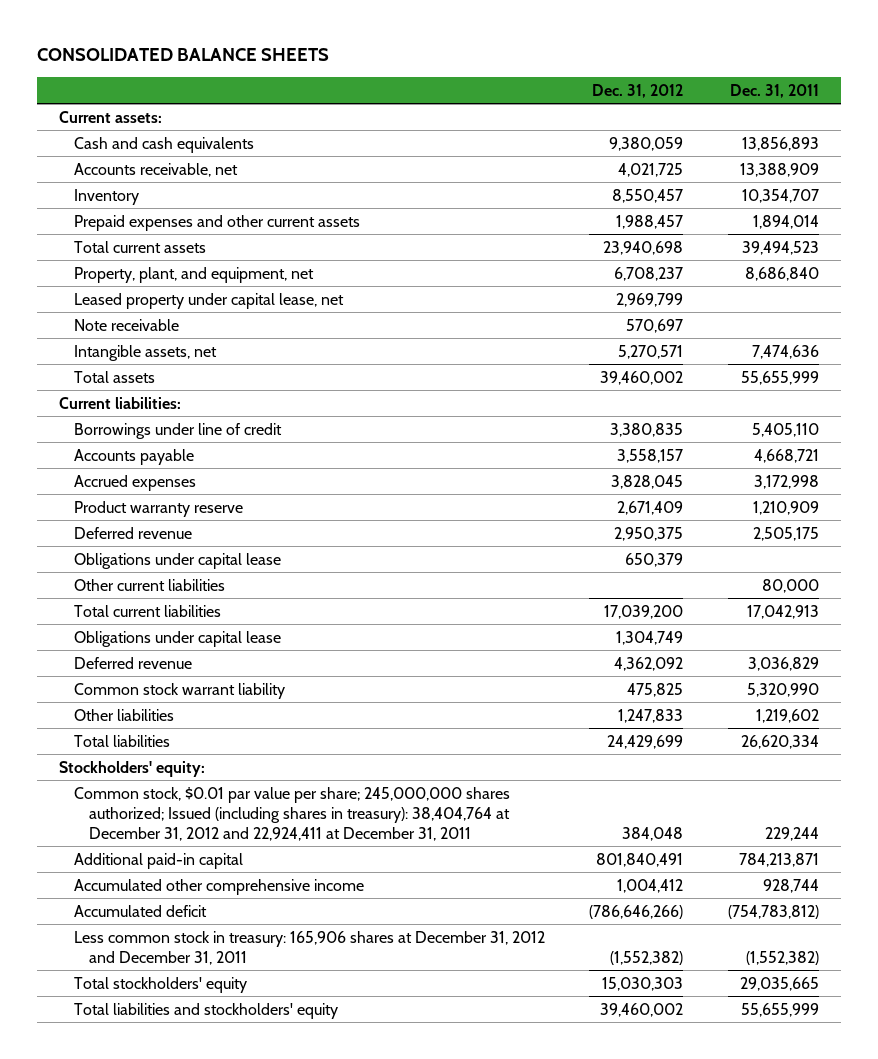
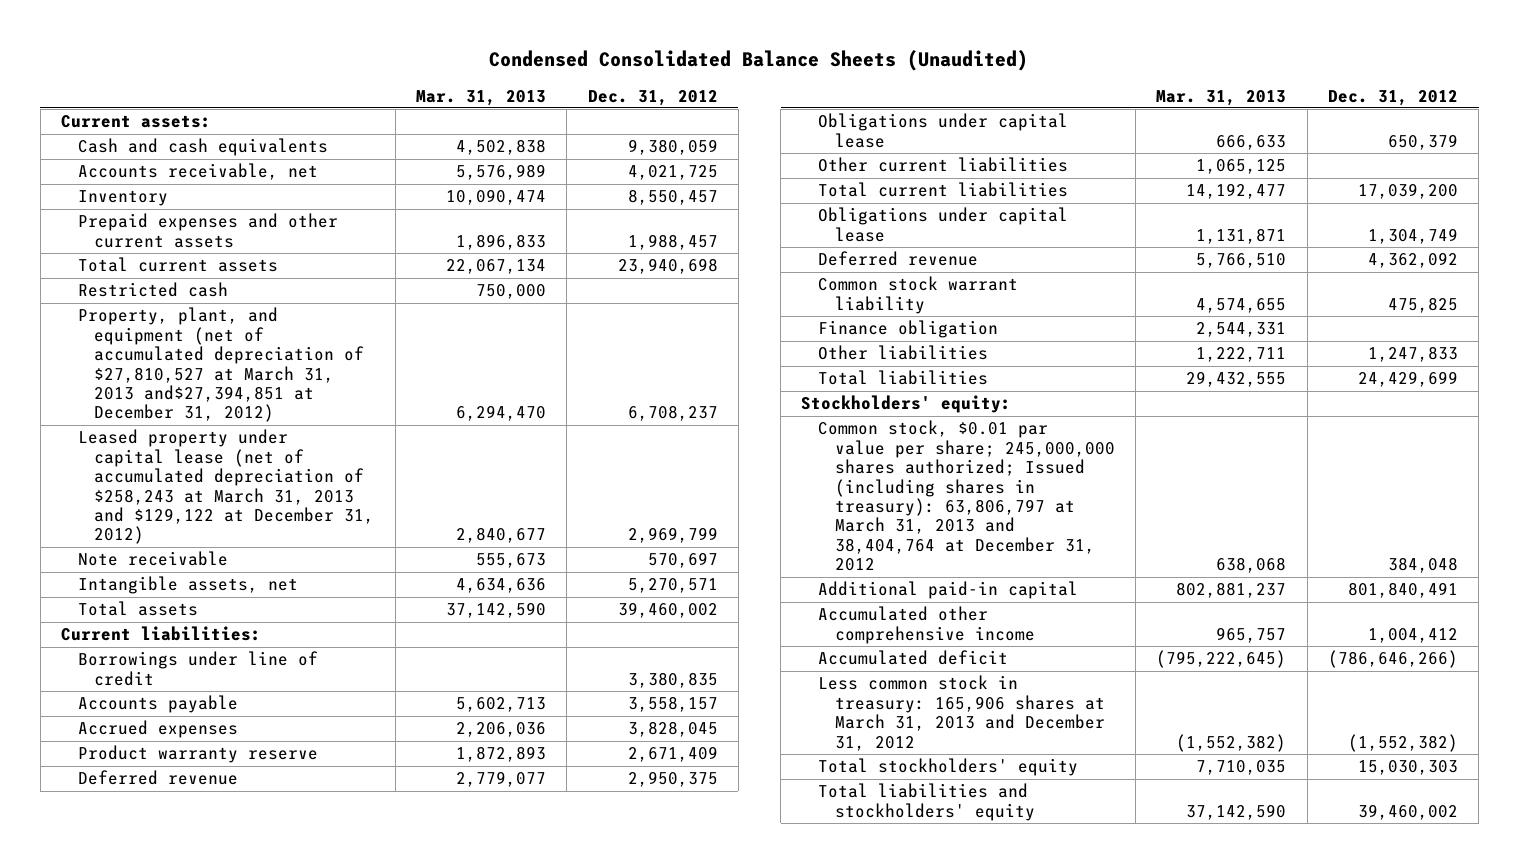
[36,48,329,62] CONSOLIDATED BALANCE SHEETS -> [489,50,1029,72] Condensed Consolidated Balance Sheets (Unaudited)
[730,83,820,98] Dec. 31, 2011 -> none
none -> [415,89,546,106] Mar. 31, 2013
none -> [77,282,228,298] Restricted cash
[73,266,314,283] Property, plant, and equipment, net -> [77,307,365,423] Property, plant, and equipment (net of accumulated depreciation of $27,810,527 at March 31, 2013 and$27,394,851 at December 31, 2012)
[73,292,344,309] Leased property under capital lease, net -> [77,429,375,545] Leased property under capital lease (net of accumulated depreciation of $258,243 at March 31, 2013 and $129,122 at December 31, 2012)
none -> [818,320,999,339] Finance obligation
[73,786,510,841] Common stock, $0.01 par value per share; 245,000,000 shares authorized; Issued (including shares in treasury): 38,404,764 at December 31, 2012 and 22,924,411 at December 31, 2011 -> [818,420,1115,572] Common stock, $0.01 par value per share; 245,000,000 shares authorized; Issued (including shares in treasury): 63,806,797 at March 31, 2013 and 38,404,764 at December 31, 2012
[73,930,545,965] Less common stock in treasury: 165,906 shares at December 31, 2012 and December 31, 2011 -> [818,675,1105,751] Less common stock in treasury: 165,906 shares at March 31, 2013 and December 31, 2012

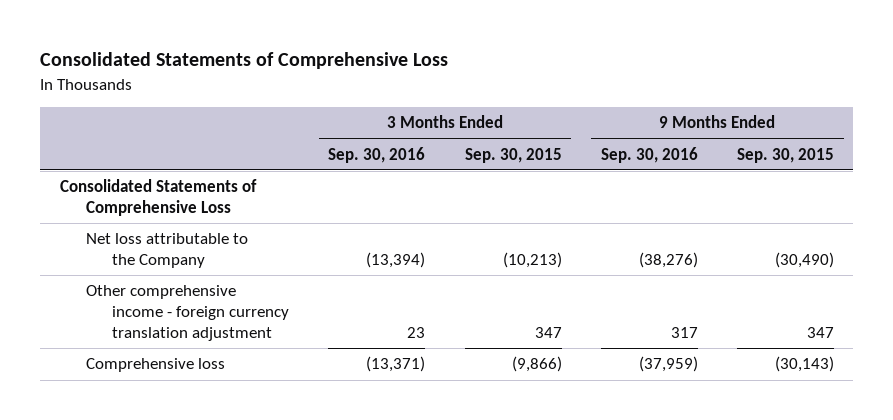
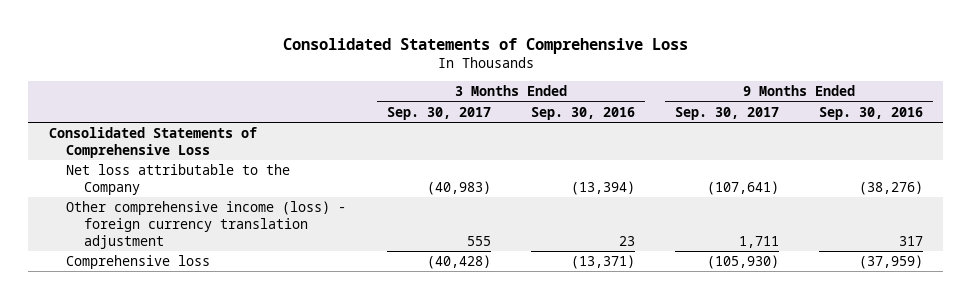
[464,147,562,163] Sep. 30, 2015 -> none
[736,147,834,163] Sep. 30, 2015 -> none
none -> [386,106,491,120] Sep. 30, 2017
none -> [674,106,779,120] Sep. 30, 2017
[85,285,290,341] Other comprehensive income - foreign currency translation adjustment -> [66,201,347,249] Other comprehensive income (loss) - foreign currency translation adjustment

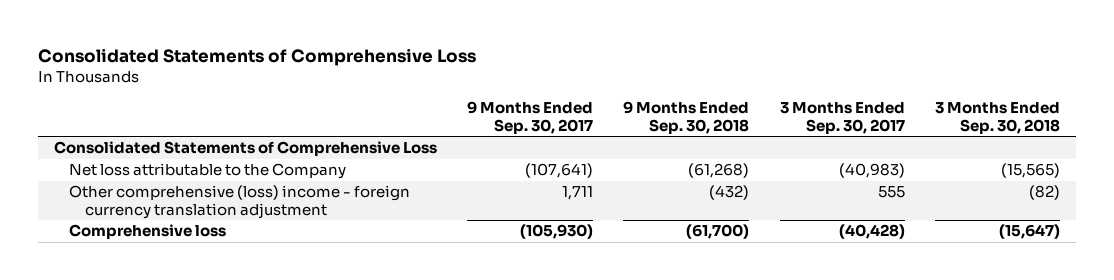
[530,106,635,120] Sep. 30, 2016 -> none
[819,106,924,120] Sep. 30, 2016 -> none
none -> [623,101,750,134] 9 Months Ended Sep. 30, 2018
none -> [935,102,1061,134] 3 Months Ended Sep. 30, 2018
[66,201,347,249] Other comprehensive income (loss) - foreign currency translation adjustment -> [69,185,411,219] Other comprehensive (loss) income - foreign currency translation adjustment

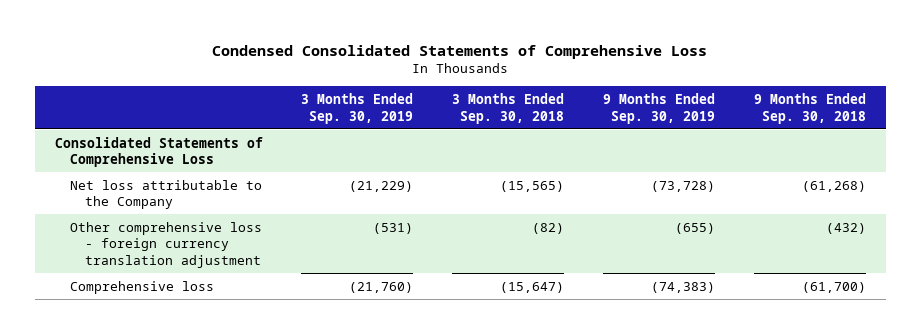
[38,47,477,66] Consolidated Statements of Comprehensive Loss -> [212,44,708,59] Condensed Consolidated Statements of Comprehensive Loss
[467,101,594,134] 9 Months Ended Sep. 30, 2017 -> none
[779,102,905,134] 3 Months Ended Sep. 30, 2017 -> none
none -> [301,93,414,124] 3 Months Ended Sep. 30, 2019
none -> [603,93,716,124] 9 Months Ended Sep. 30, 2019
[69,185,411,219] Other comprehensive (loss) income - foreign currency translation adjustment -> [69,221,262,268] Other comprehensive loss - foreign currency translation adjustment

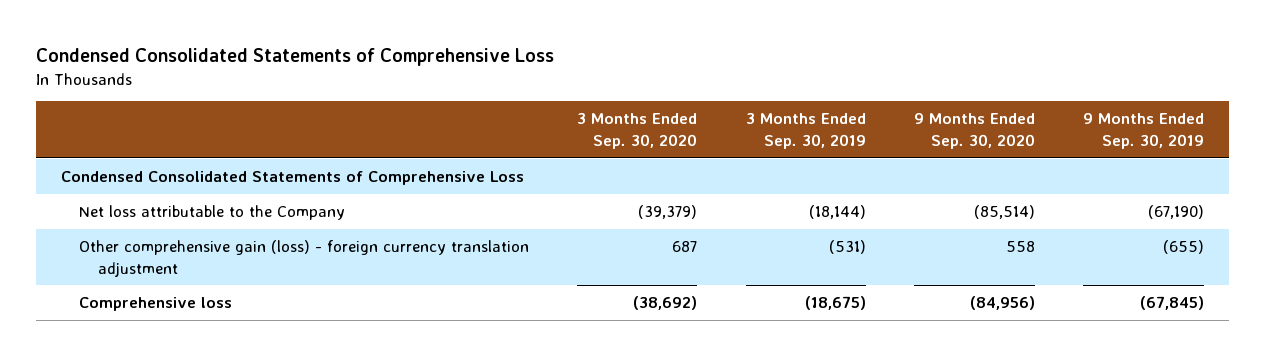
[452,93,565,124] 3 Months Ended Sep. 30, 2018 -> none
[754,93,867,124] 9 Months Ended Sep. 30, 2018 -> none
none -> [577,113,698,150] 3 Months Ended Sep. 30, 2020
none -> [914,113,1036,150] 9 Months Ended Sep. 30, 2020
[54,136,263,168] Consolidated Statements of Comprehensive Loss -> [60,171,524,186] Condensed Consolidated Statements of Comprehensive Loss
[349,180,414,192] (21,229) -> [808,205,866,220] (18,144)
[651,180,716,192] (73,728) -> [1148,205,1205,220] (67,190)
[69,221,262,268] Other comprehensive loss - foreign currency translation adjustment -> [79,240,530,277] Other comprehensive gain (loss) - foreign currency translation adjustment
[349,281,414,293] (21,760) -> [804,296,866,311] (18,675)
[651,281,716,293] (74,383) -> [1140,296,1205,311] (67,845)

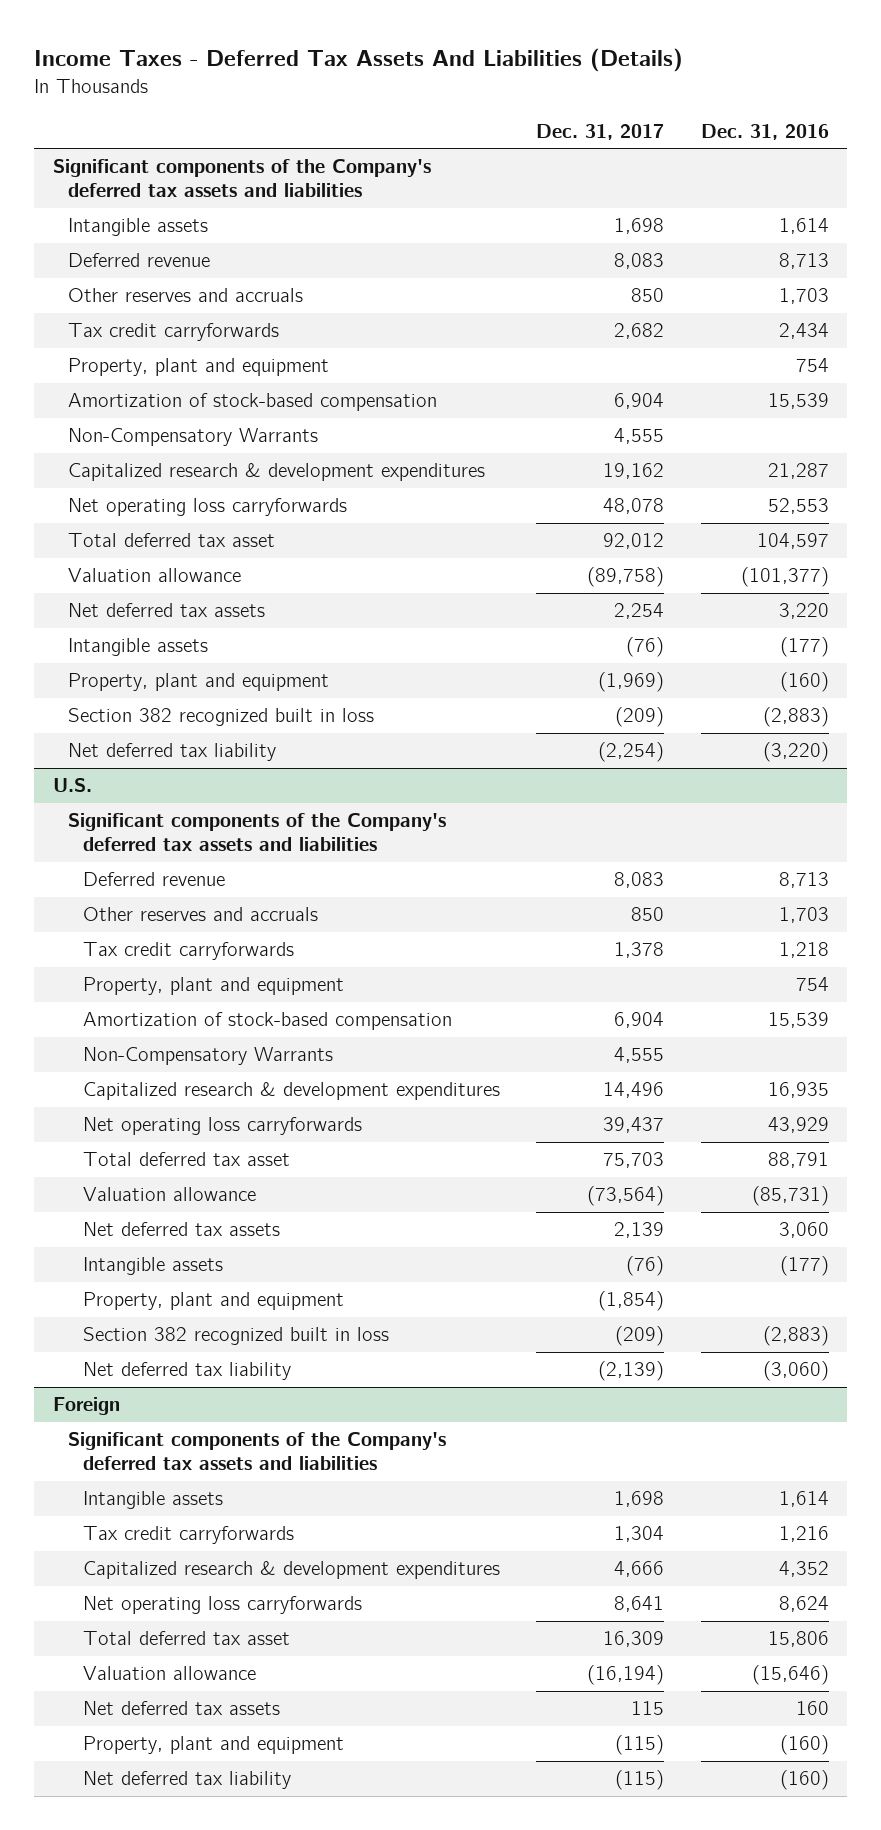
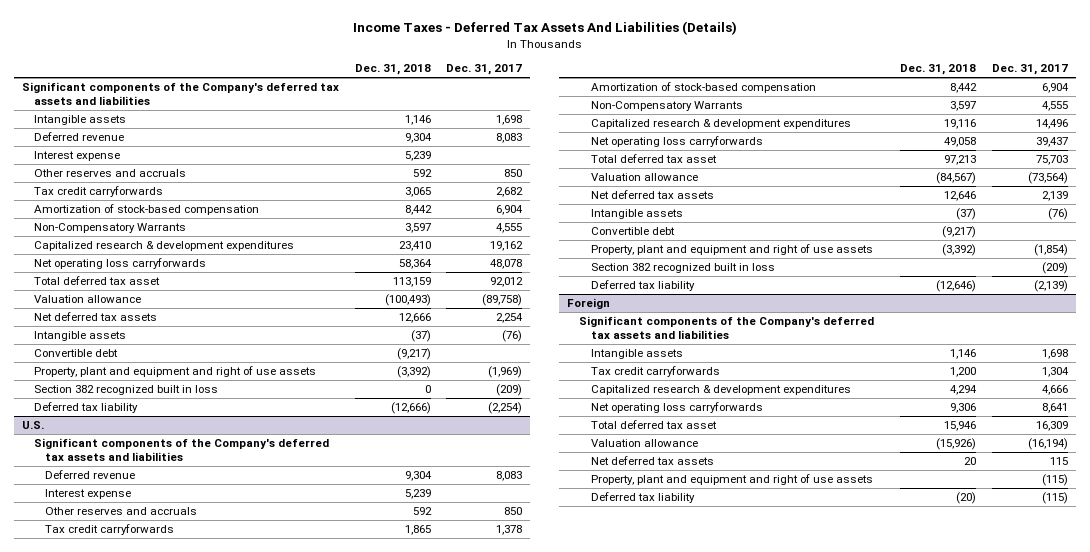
[700,123,829,140] Dec. 31, 2016 -> none
none -> [354,64,431,76] Dec. 31, 2018
none -> [33,151,120,162] Interest expense
[67,358,329,377] Property, plant and equipment -> none
none -> [33,349,118,358] Convertible debt
[67,673,329,692] Property, plant and equipment -> [33,366,316,378] Property, plant and equipment and right of use assets
[67,743,276,762] Net deferred tax liability -> [33,402,138,414] Deferred tax liability
none -> [45,489,132,500] Interest expense
[82,977,344,996] Property, plant and equipment -> none
none -> [590,227,675,236] Convertible debt
[82,1292,344,1311] Property, plant and equipment -> [590,244,873,256] Property, plant and equipment and right of use assets
[82,1362,291,1381] Net deferred tax liability -> [590,280,695,292] Deferred tax liability
[82,1736,344,1755] Property, plant and equipment -> [590,474,873,486] Property, plant and equipment and right of use assets
[82,1771,291,1790] Net deferred tax liability -> [590,492,695,504] Deferred tax liability

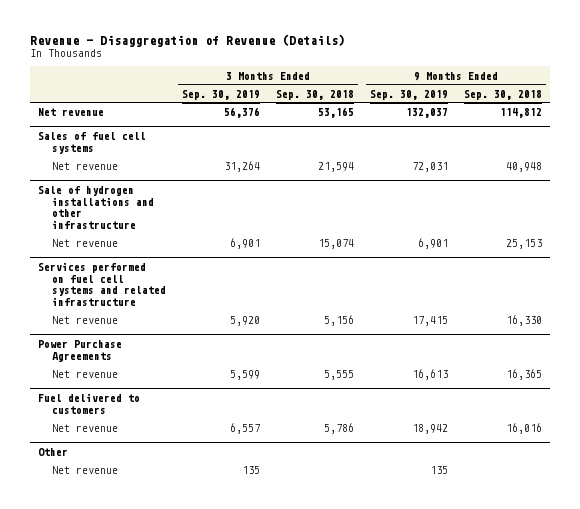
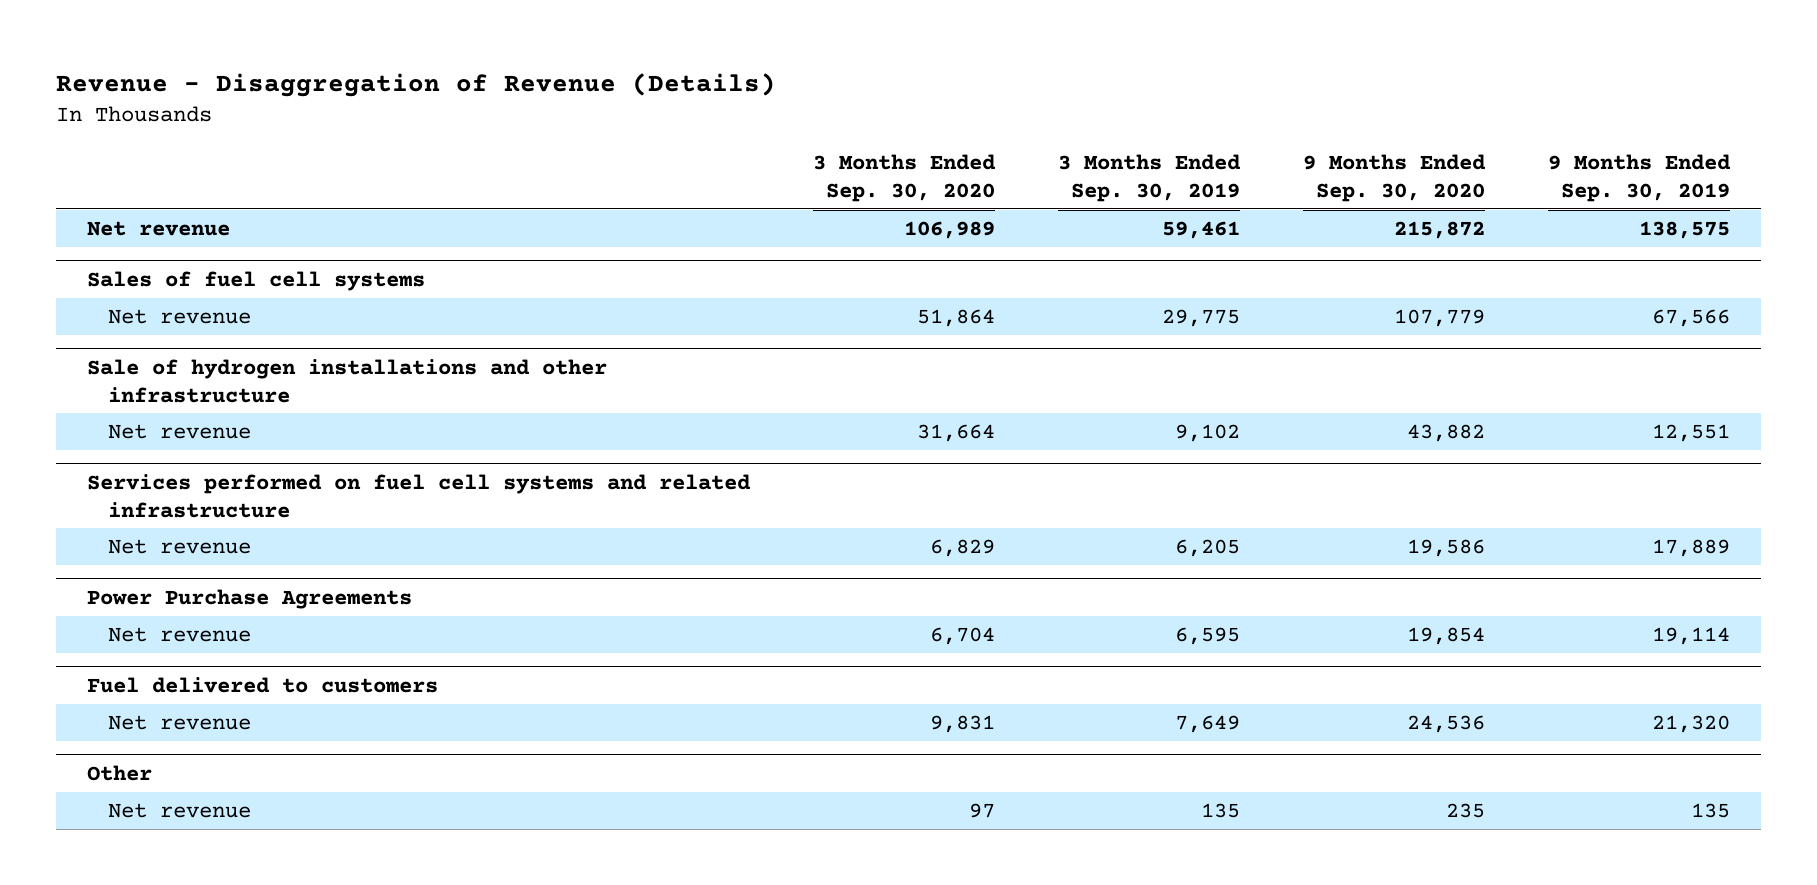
[275,89,354,100] Sep. 30, 2018 -> none
[463,89,542,100] Sep. 30, 2018 -> none
none -> [813,153,997,202] 3 Months Ended Sep. 30, 2020
none -> [1302,153,1486,202] 9 Months Ended Sep. 30, 2020
[223,107,260,119] 56,376 -> [1161,220,1240,239] 59,461
[405,108,448,119] 132,037 -> [1638,220,1730,239] 138,575
[223,161,260,173] 31,264 -> [1161,308,1240,327] 29,775
[411,162,448,173] 72,031 -> [1651,308,1730,327] 67,566
[229,238,260,250] 6,901 -> [1174,423,1240,442] 9,102
[417,238,448,250] 6,901 -> [1651,423,1730,442] 12,551
[229,316,260,327] 5,920 -> [1174,538,1240,557] 6,205
[411,316,448,327] 17,415 -> [1651,538,1730,557] 17,889
[229,370,260,381] 5,599 -> [1174,626,1240,645] 6,595
[411,369,448,381] 16,613 -> [1651,626,1730,645] 19,114
[229,423,260,435] 6,557 -> [1174,714,1240,733] 7,649
[411,424,448,435] 18,942 -> [1651,714,1730,733] 21,320

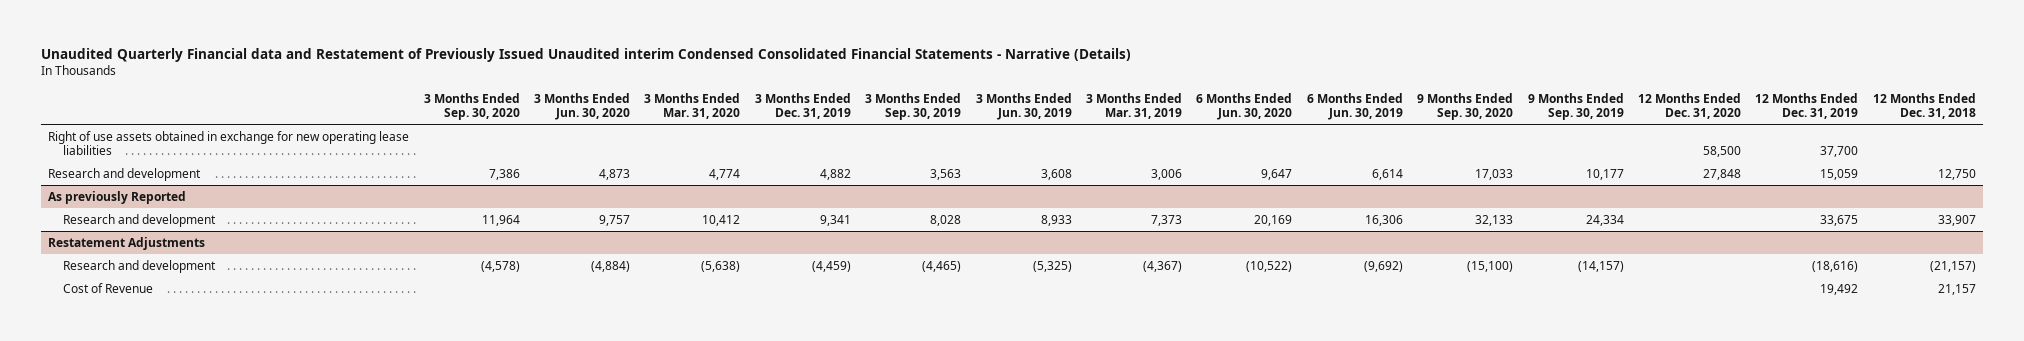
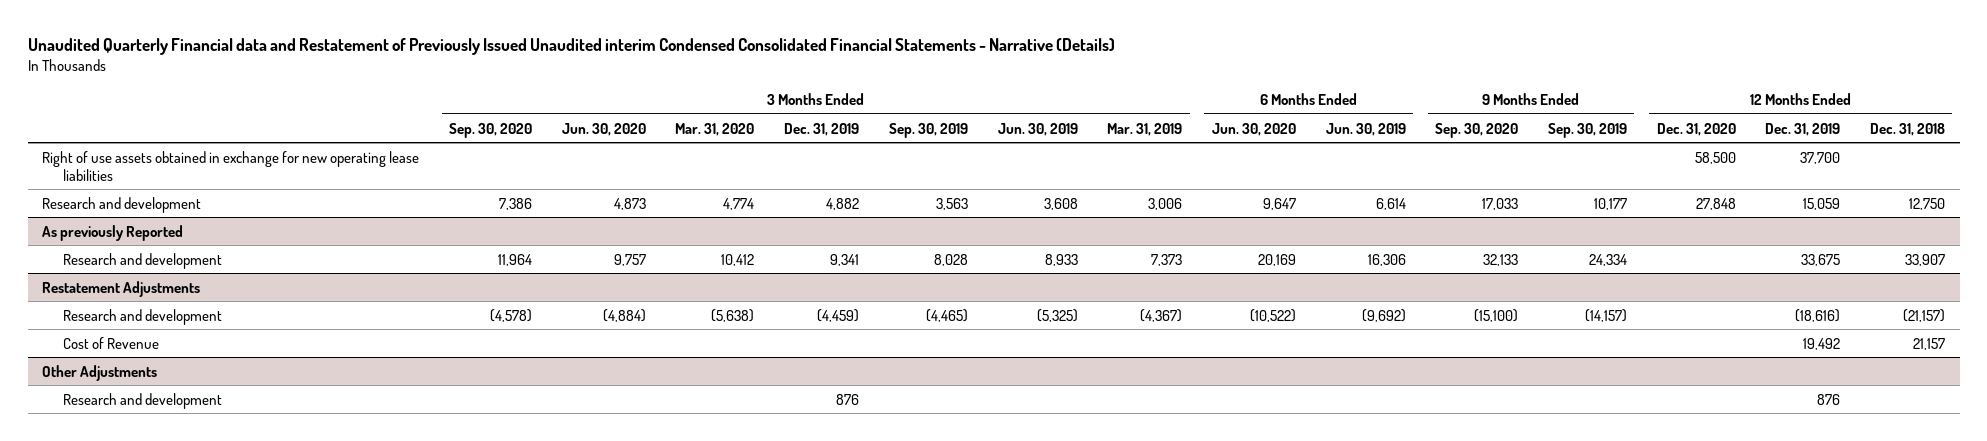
none -> [42,364,158,381] Other Adjustments
none -> [63,392,223,409] Research and development

